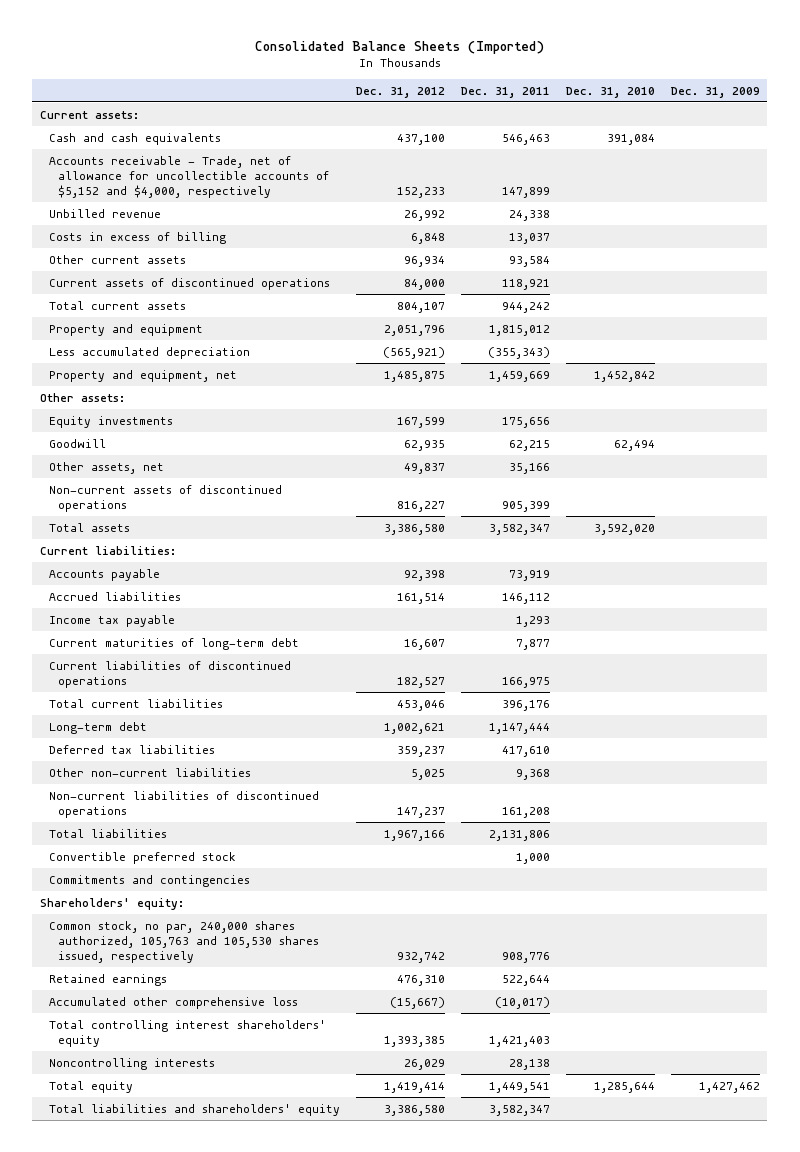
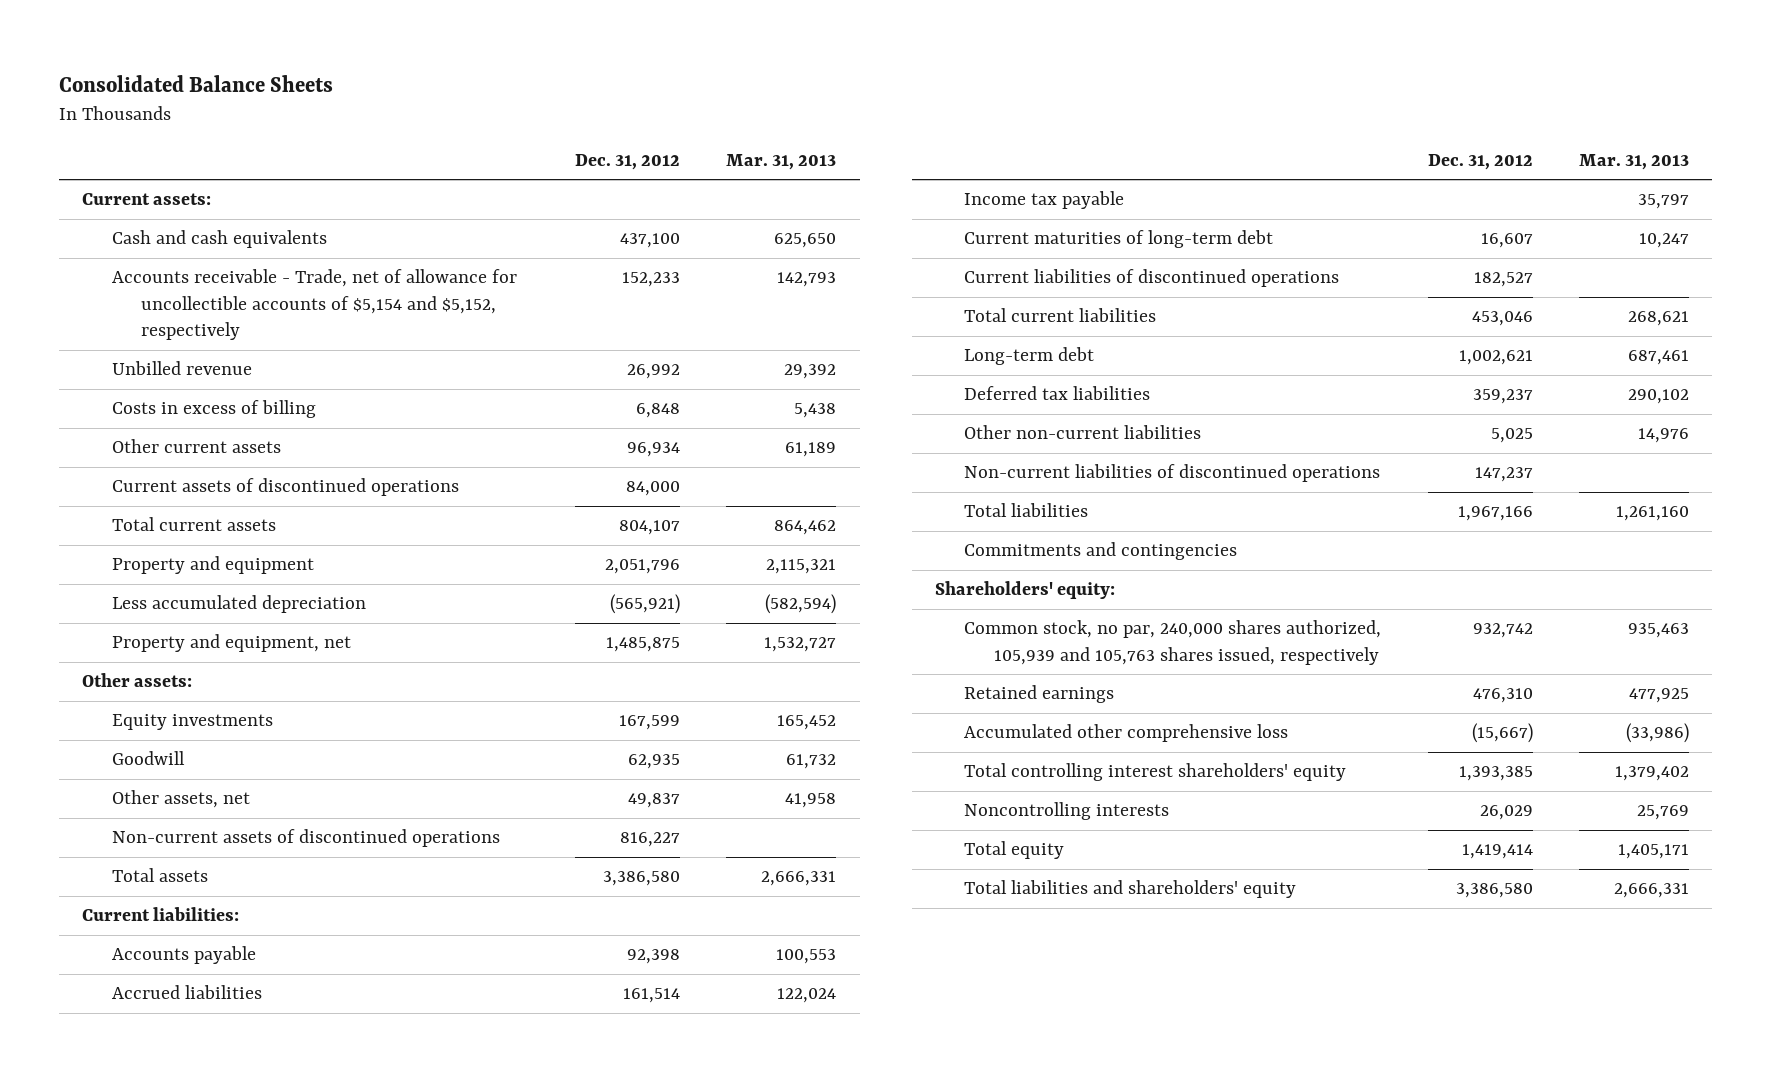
[254,40,544,54] Consolidated Balance Sheets (Imported) -> [59,74,334,92] Consolidated Balance Sheets
[460,86,550,98] Dec. 31, 2011 -> none
[565,86,655,98] Dec. 31, 2010 -> none
[670,86,760,98] Dec. 31, 2009 -> none
none -> [726,153,837,170] Mar. 31, 2013
[49,155,330,198] Accounts receivable - Trade, net of allowance for uncollectible accounts of $5,152 and $4,000, respectively -> [111,269,517,341] Accounts receivable - Trade, net of allowance for uncollectible accounts of $5,154 and $5,152, respectively
[49,851,237,864] Convertible preferred stock -> none
[49,920,320,963] Common stock, no par, 240,000 shares authorized, 105,763 and 105,530 shares issued, respectively -> [964,620,1382,665] Common stock, no par, 240,000 shares authorized, 105,939 and 105,763 shares issued, respectively

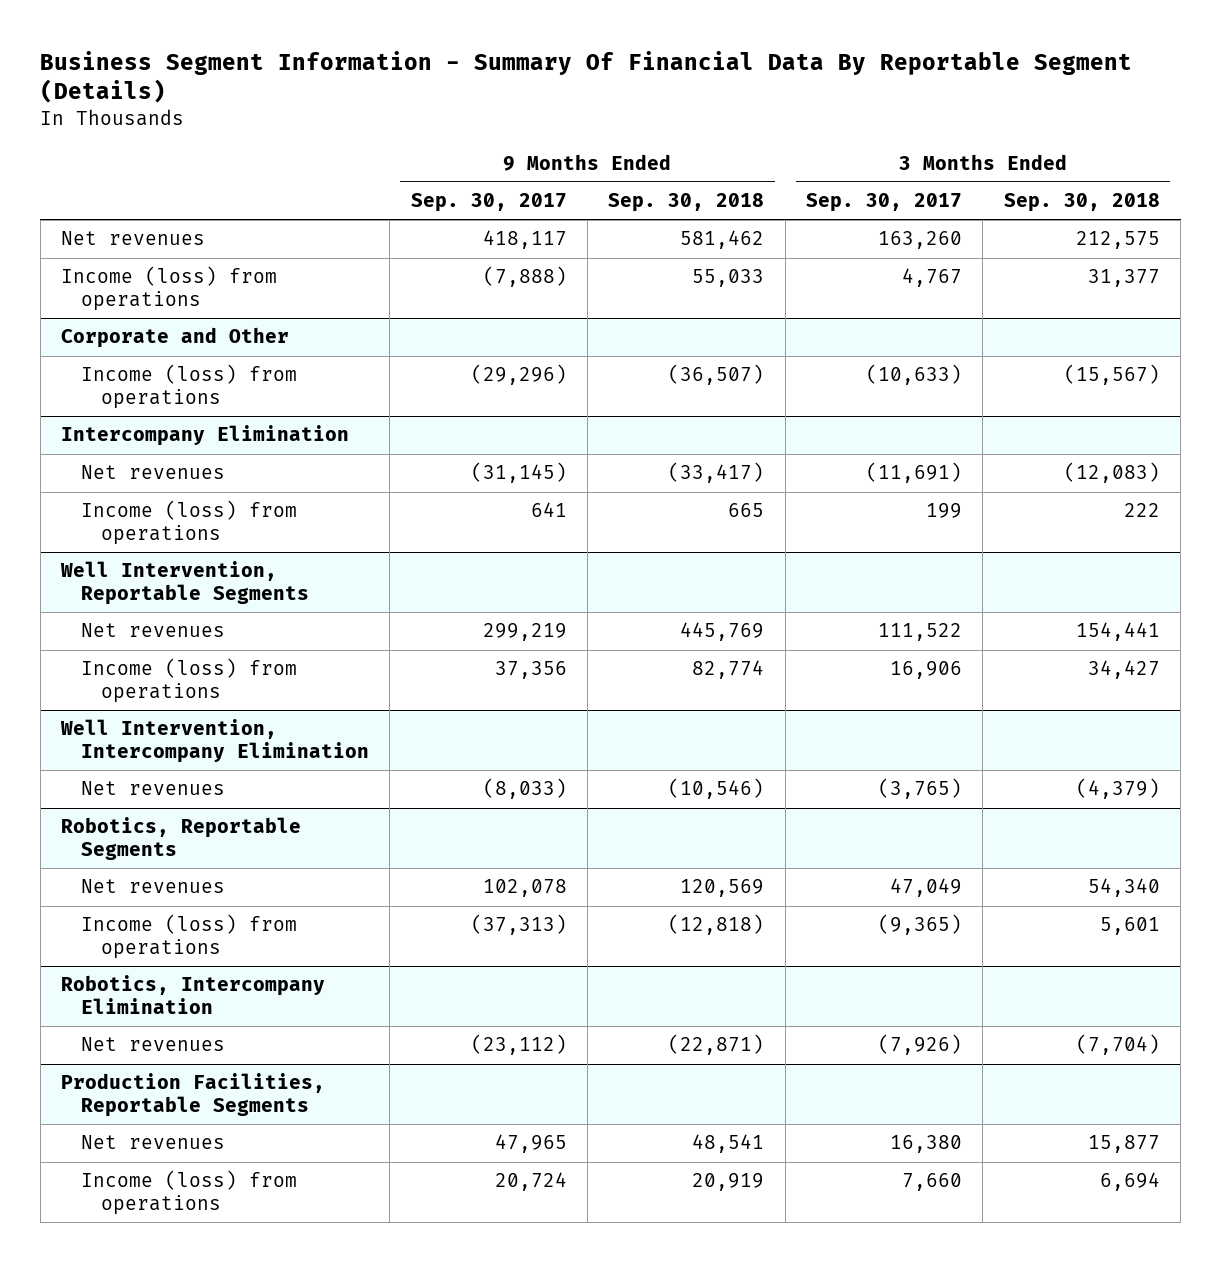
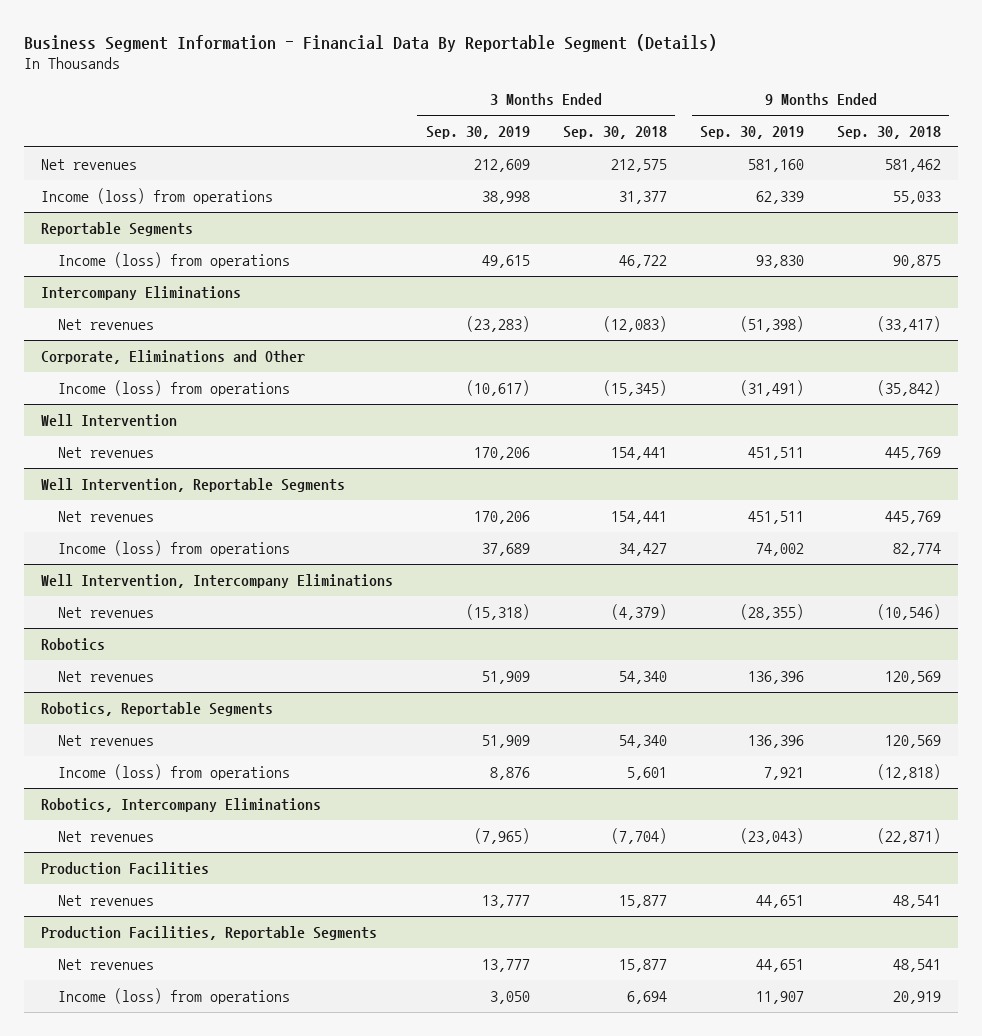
[40,50,1133,104] Business Segment Information - Summary Of Financial Data By Reportable Segment (Details) -> [23,33,717,52] Business Segment Information - Financial Data By Reportable Segment (Details)
[410,193,567,213] Sep. 30, 2017 -> none
[806,193,963,213] Sep. 30, 2017 -> none
none -> [425,125,530,139] Sep. 30, 2019
none -> [699,125,804,139] Sep. 30, 2019
[61,327,290,349] Corporate and Other -> none
none -> [40,221,193,236] Reportable Segments
[668,364,765,386] (36,507) -> [893,254,942,268] 90,875
[1063,364,1160,386] (15,567) -> [618,254,667,268] 46,722
[61,425,350,447] Intercompany Elimination -> [40,285,241,300] Intercompany Eliminations
none -> [40,349,305,364] Corporate, Eliminations and Other
[728,503,765,518] 665 -> [877,379,942,396] (35,842)
[1123,503,1160,518] 222 -> [602,379,667,396] (15,345)
none -> [40,413,177,427] Well Intervention
none -> [58,446,155,458] Net revenues
[60,719,369,764] Well Intervention, Intercompany Elimination -> [40,573,393,588] Well Intervention, Intercompany Eliminations
none -> [40,637,105,651] Robotics
none -> [58,670,155,682] Net revenues
[61,975,326,1015] Robotics, Intercompany Elimination -> [40,797,321,812] Robotics, Intercompany Eliminations
none -> [40,861,209,875] Production Facilities
none -> [58,894,155,906] Net revenues

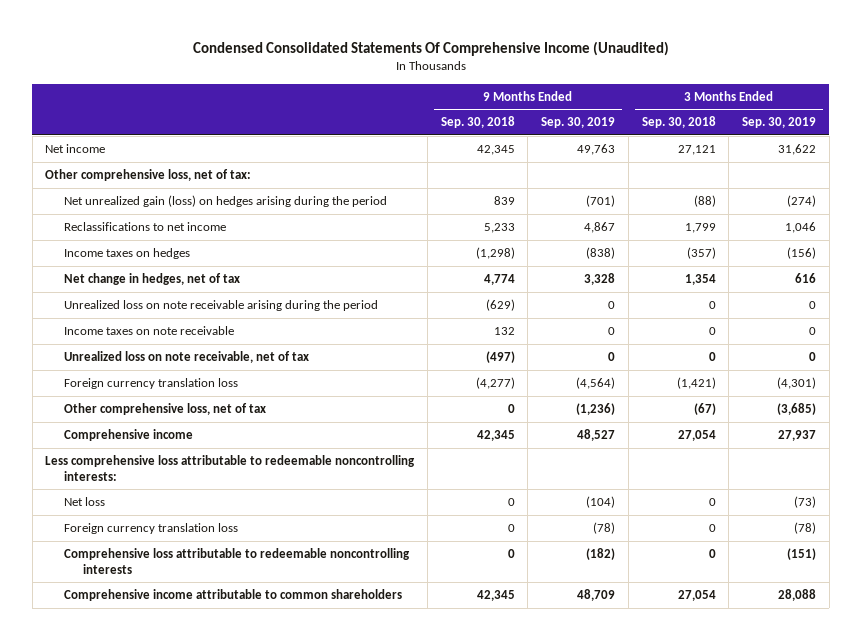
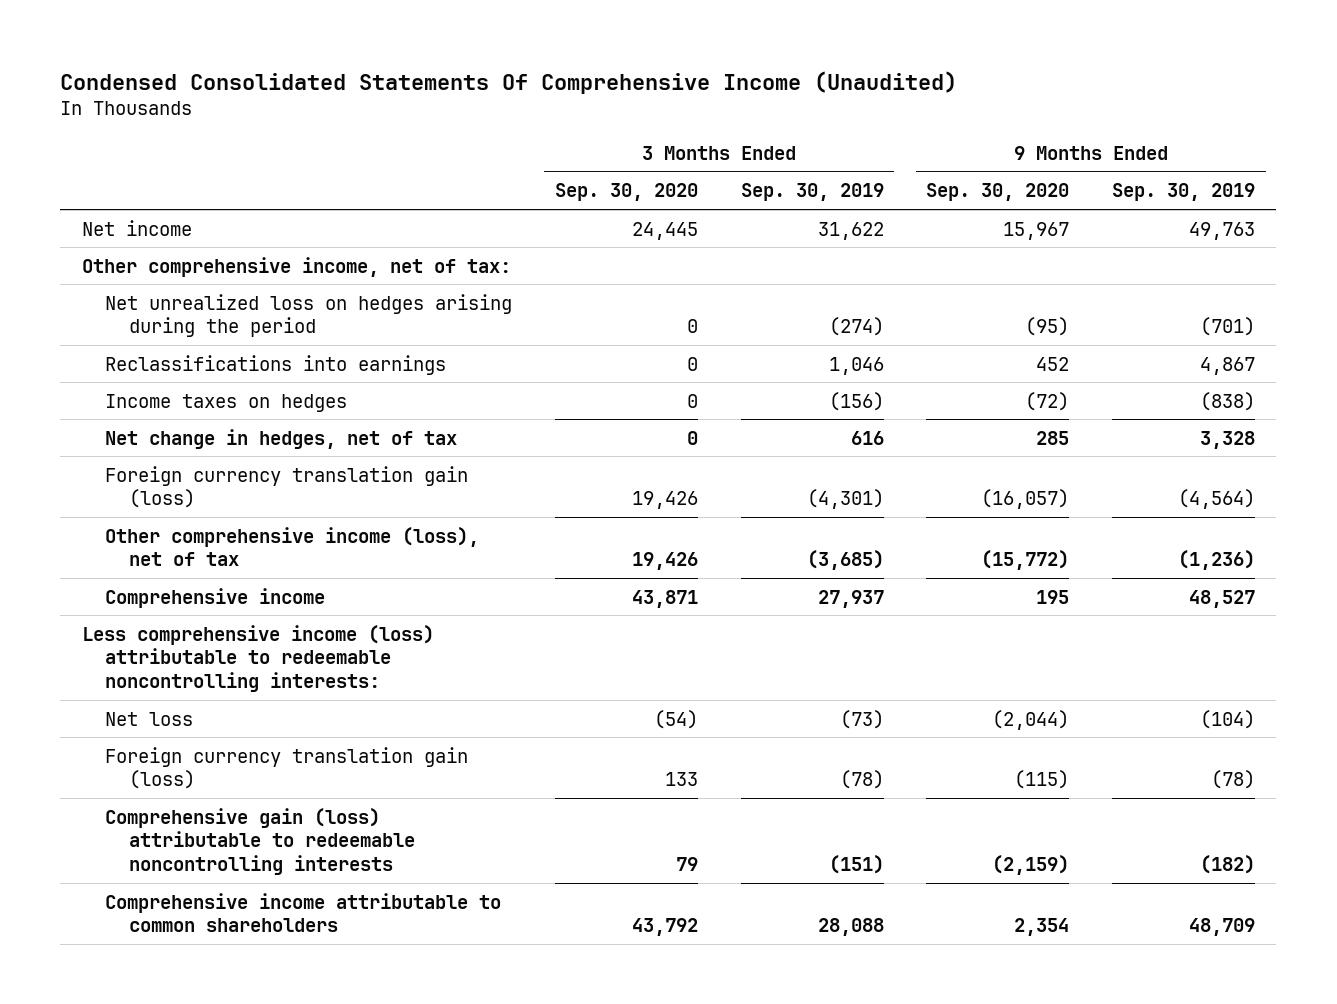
[440,116,515,129] Sep. 30, 2018 -> none
[641,116,716,129] Sep. 30, 2018 -> none
none -> [554,183,698,202] Sep. 30, 2020
none -> [926,183,1070,202] Sep. 30, 2020
[45,169,252,182] Other comprehensive loss, net of tax: -> [81,256,511,277] Other comprehensive income, net of tax:
[64,195,388,208] Net unrealized gain (loss) on hedges arising during the period -> [105,293,513,338] Net unrealized loss on hedges arising during the period
[64,222,227,232] Reclassifications to net income -> [105,354,447,375] Reclassifications into earnings
[64,300,379,312] Unrealized loss on note receivable arising during the period -> none
[64,326,235,336] Income taxes on note receivable -> none
[64,351,310,364] Unrealized loss on note receivable, net of tax -> none
[64,378,239,390] Foreign currency translation loss -> [105,465,469,509] Foreign currency translation gain (loss)
[64,403,267,416] Other comprehensive loss, net of tax -> [105,526,480,567] Other comprehensive income (loss), net of tax
[45,455,416,481] Less comprehensive loss attributable to redeemable noncontrolling interests: -> [81,624,434,692] Less comprehensive income (loss) attributable to redeemable noncontrolling interests:
[64,523,239,535] Foreign currency translation loss -> [105,746,469,790] Foreign currency translation gain (loss)
[64,548,411,574] Comprehensive loss attributable to redeemable noncontrolling interests -> [105,807,415,875] Comprehensive gain (loss) attributable to redeemable noncontrolling interests

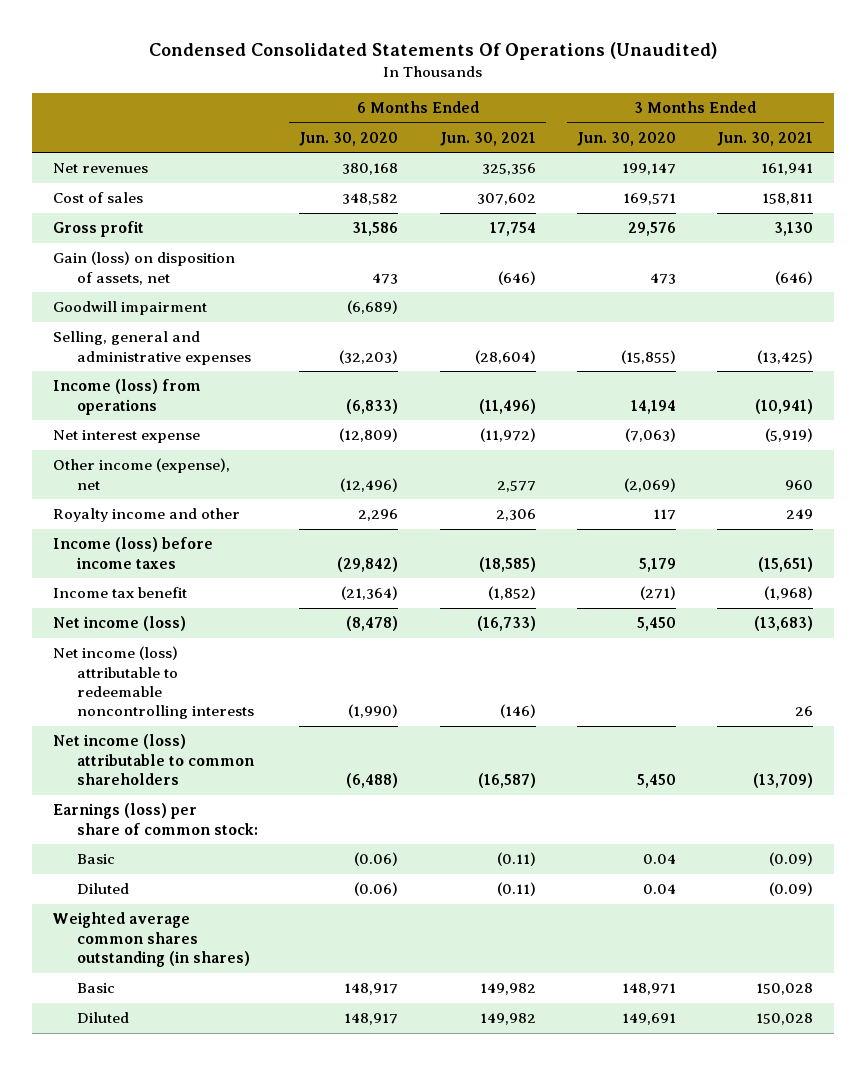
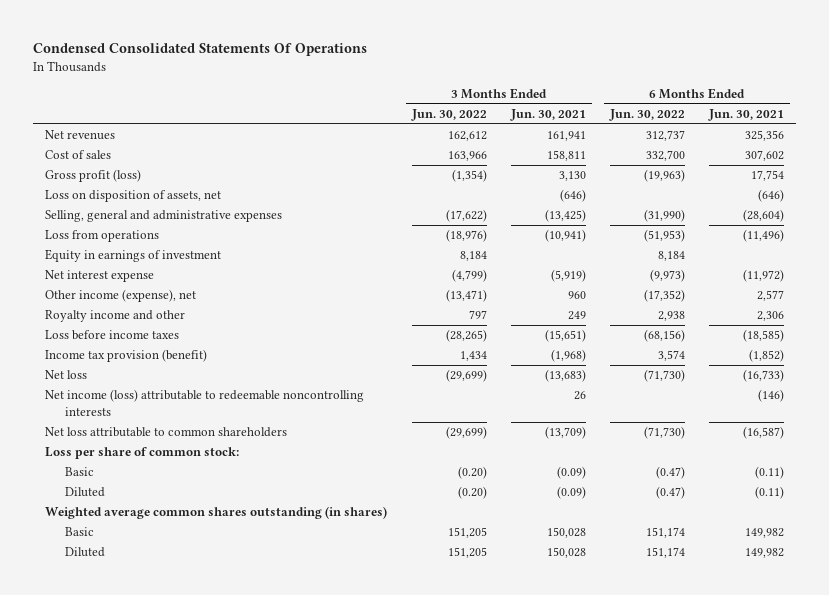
[149,42,718,61] Condensed Consolidated Statements Of Operations (Unaudited) -> [33,43,368,57] Condensed Consolidated Statements Of Operations
[299,131,399,146] Jun. 30, 2020 -> none
[577,131,677,146] Jun. 30, 2020 -> none
none -> [410,108,487,121] Jun. 30, 2022
none -> [608,108,685,121] Jun. 30, 2022
[53,301,208,316] Goodwill impairment -> none
[53,221,145,238] Gross profit -> [45,169,142,183] Gross profit (loss)
[53,251,236,285] Gain (loss) on disposition of assets, net -> [45,190,222,203] Loss on disposition of assets, net
[53,379,202,415] Income (loss) from operations -> [45,230,160,243] Loss from operations
none -> [45,249,222,263] Equity in earnings of investment
[53,537,214,569] Income (loss) before income taxes -> [45,330,180,341] Loss before income taxes
[53,587,188,599] Income tax benefit -> [45,349,208,363] Income tax provision (benefit)
[53,616,187,632] Net income (loss) -> [45,370,88,380] Net loss
[53,734,254,785] Net income (loss) attributable to common shareholders -> [45,427,288,438] Net loss attributable to common shareholders
[53,803,258,835] Earnings (loss) per share of common stock: -> [45,447,240,460] Loss per share of common stock:

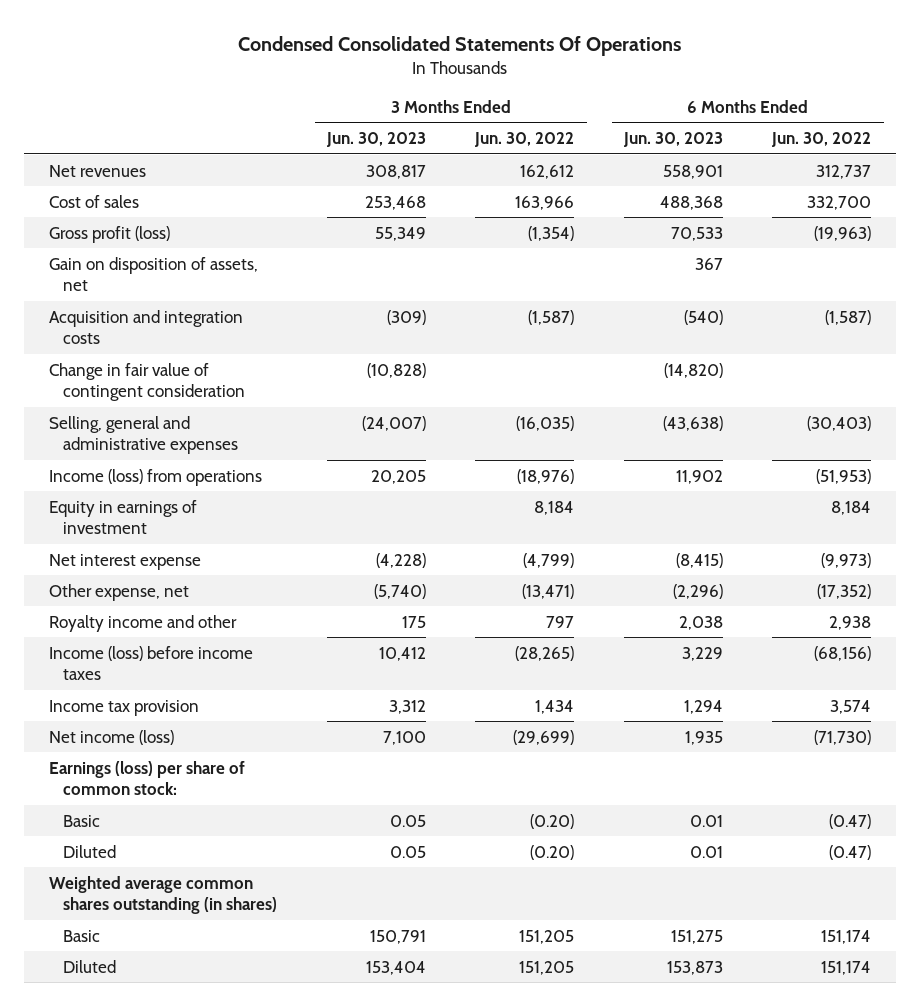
[509,108,586,121] Jun. 30, 2021 -> none
[707,108,784,121] Jun. 30, 2021 -> none
none -> [325,132,426,148] Jun. 30, 2023
none -> [622,132,723,148] Jun. 30, 2023
[45,190,222,203] Loss on disposition of assets, net -> [48,256,258,291] Gain on disposition of assets, net
none -> [48,309,243,344] Acquisition and integration costs
none -> [48,362,246,401] Change in fair value of contingent consideration
[445,209,487,223] (17,622) -> [516,415,575,431] (16,035)
[643,209,685,223] (31,990) -> [807,415,872,431] (30,403)
[45,230,160,243] Loss from operations -> [48,468,262,486] Income (loss) from operations
[45,289,197,303] Other income (expense), net -> [48,583,189,601] Other expense, net
[45,389,365,416] Net income (loss) attributable to redeemable noncontrolling interests -> none
[45,427,288,438] Net loss attributable to common shareholders -> none
[45,330,180,341] Loss before income taxes -> [48,645,253,680] Income (loss) before income taxes
[45,349,208,363] Income tax provision (benefit) -> [48,699,199,716] Income tax provision
[45,370,88,380] Net loss -> [48,729,174,745] Net income (loss)
[45,447,240,460] Loss per share of common stock: -> [48,760,245,795] Earnings (loss) per share of common stock:

